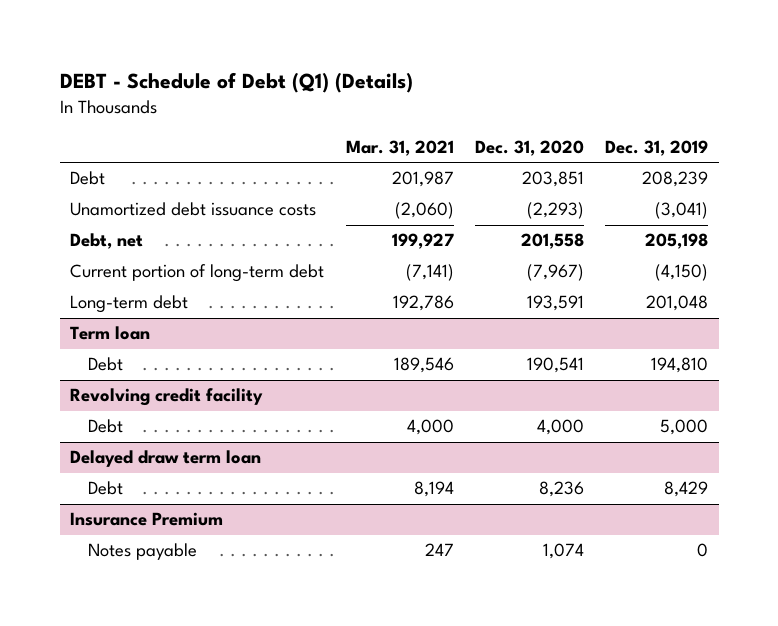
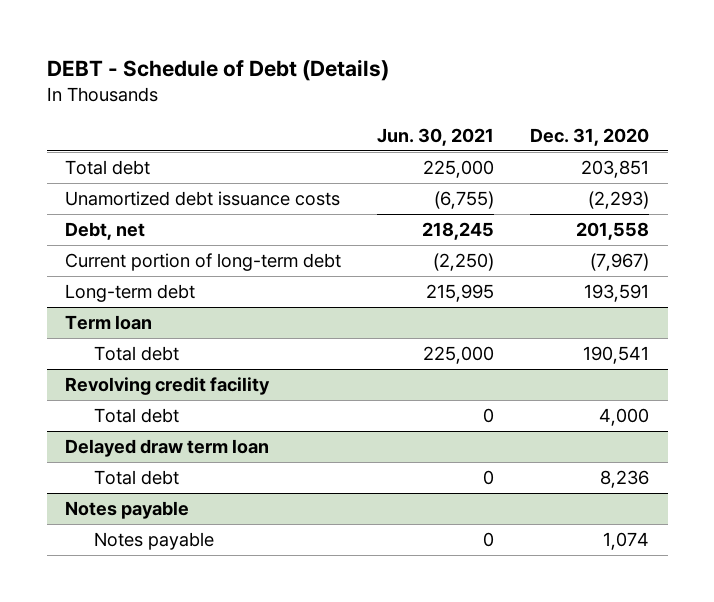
[59,72,413,94] DEBT - Schedule of Debt (Q1) (Details) -> [46,58,389,81] DEBT - Schedule of Debt (Details)
[345,140,454,157] Mar. 31, 2021 -> none
[605,140,709,157] Dec. 31, 2019 -> none
none -> [377,127,495,146] Jun. 30, 2021
[70,171,106,186] Debt -> [64,160,150,176] Total debt
[87,357,123,372] Debt -> [93,346,179,362] Total debt
[87,419,123,434] Debt -> [93,408,179,424] Total debt
[87,481,123,496] Debt -> [93,470,179,486] Total debt
[70,512,224,527] Insurance Premium -> [64,501,189,520] Notes payable

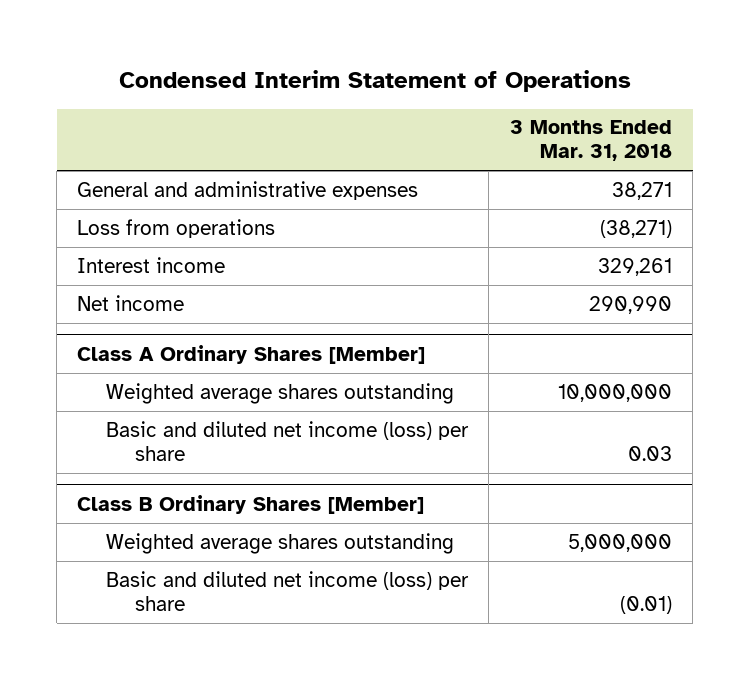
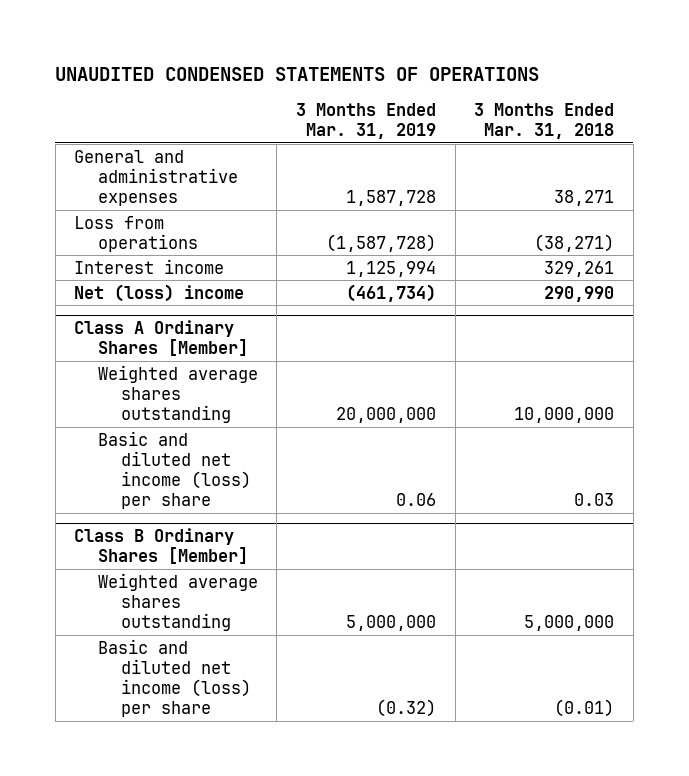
[118,70,631,93] Condensed Interim Statement of Operations -> [55,66,540,81] UNAUDITED CONDENSED STATEMENTS OF OPERATIONS
none -> [295,102,436,139] 3 Months Ended Mar. 31, 2019
[77,294,185,311] Net income -> [74,283,245,302] Net (loss) income

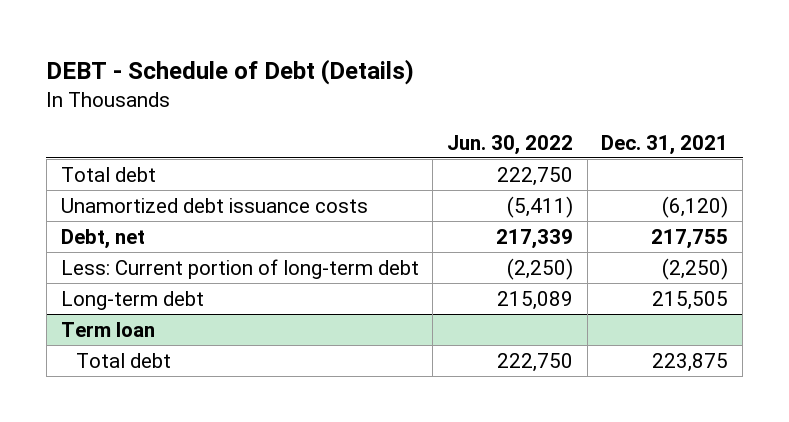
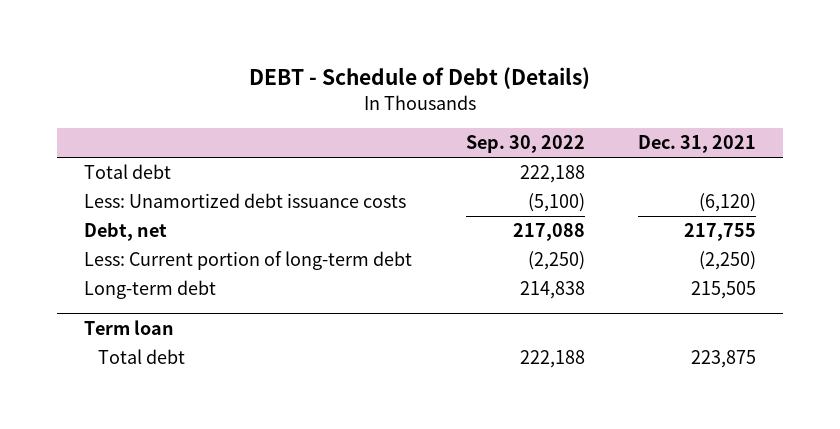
[447,134,574,155] Jun. 30, 2022 -> none
none -> [465,135,585,154] Sep. 30, 2022
[60,197,368,213] Unamortized debt issuance costs -> [84,193,407,209] Less: Unamortized debt issuance costs

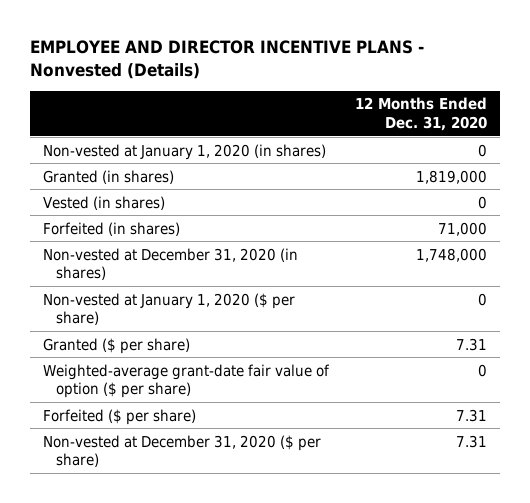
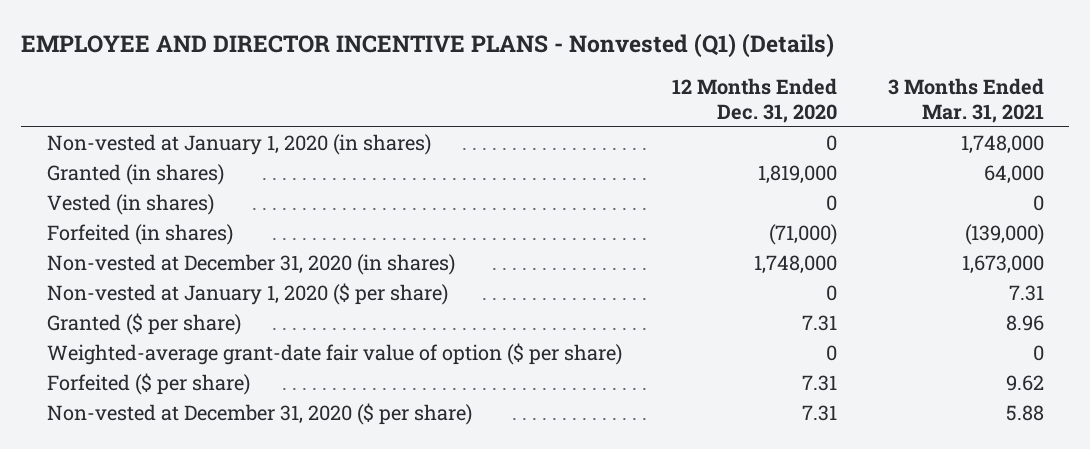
[30,40,425,79] EMPLOYEE AND DIRECTOR INCENTIVE PLANS - Nonvested (Details) -> [21,33,835,59] EMPLOYEE AND DIRECTOR INCENTIVE PLANS - Nonvested (Q1) (Details)
none -> [887,78,1044,123] 3 Months Ended Mar. 31, 2021
[437,221,487,236] 71,000 -> [769,224,838,246] (71,000)

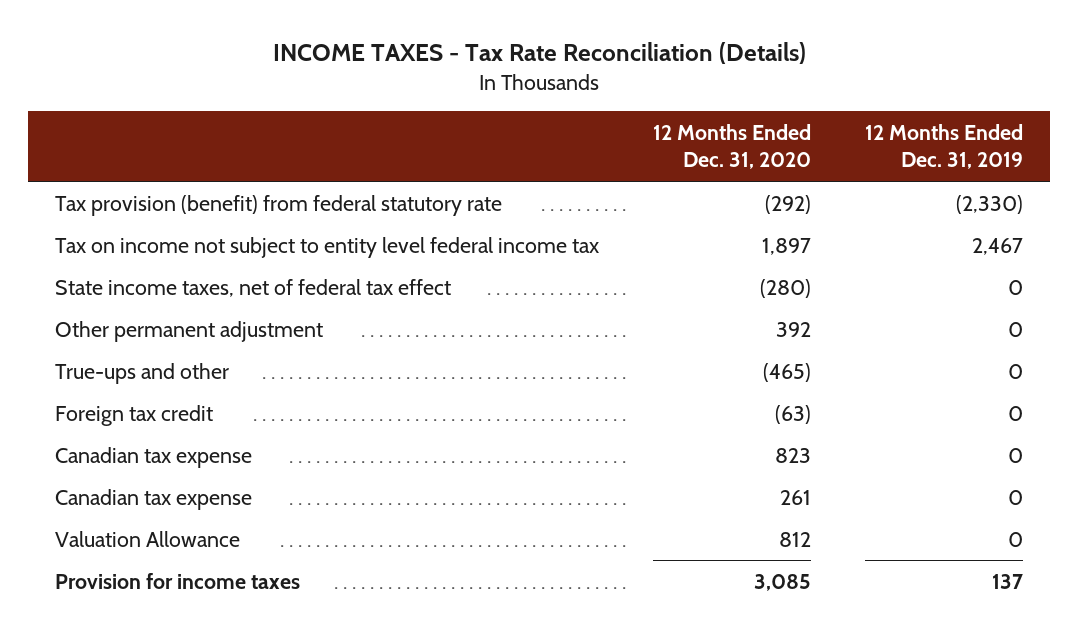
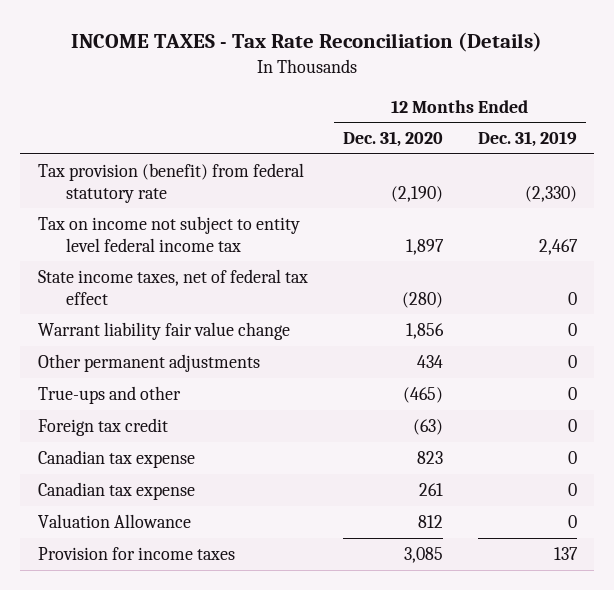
[765,194,812,214] (292) -> [390,185,443,202] (2,190)
none -> [37,321,290,340] Warrant liability fair value change
[55,320,324,342] Other permanent adjustment -> [37,353,260,372] Other permanent adjustments
[776,321,812,337] 392 -> [416,354,443,368] 434

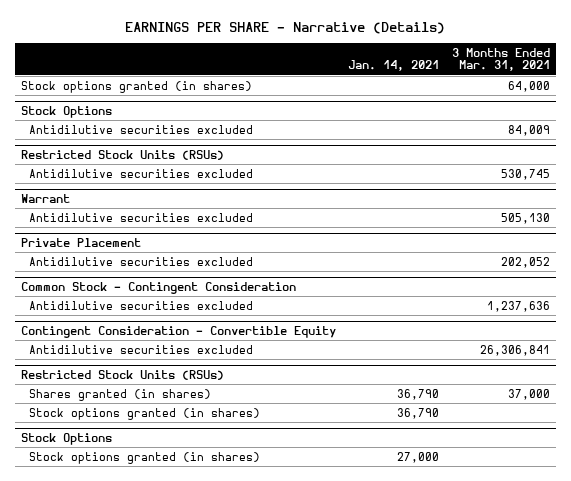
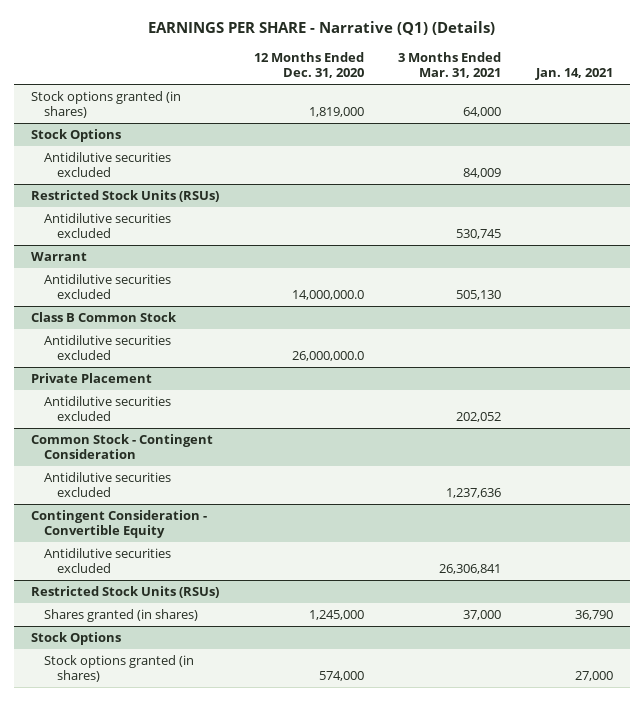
[125,21,446,34] EARNINGS PER SHARE - Narrative (Details) -> [147,21,495,36] EARNINGS PER SHARE - Narrative (Q1) (Details)
none -> [253,51,364,79] 12 Months Ended Dec. 31, 2020
none -> [31,311,178,322] Class B Common Stock
none -> [44,334,172,361] Antidilutive securities excluded
[29,407,261,420] Stock options granted (in shares) -> none

